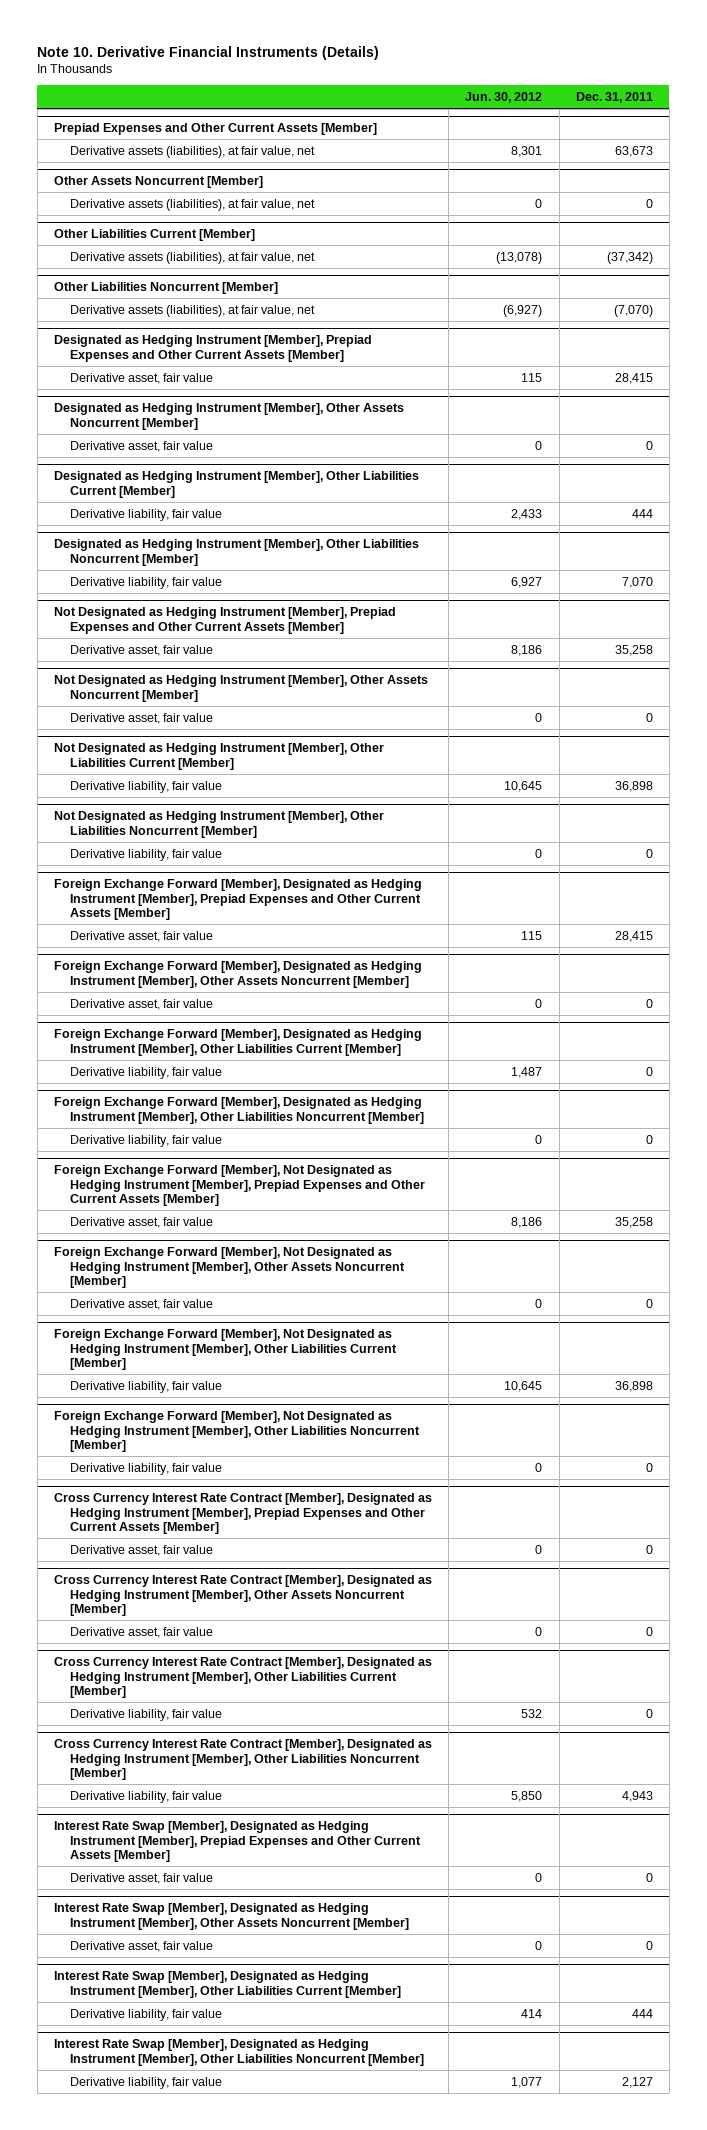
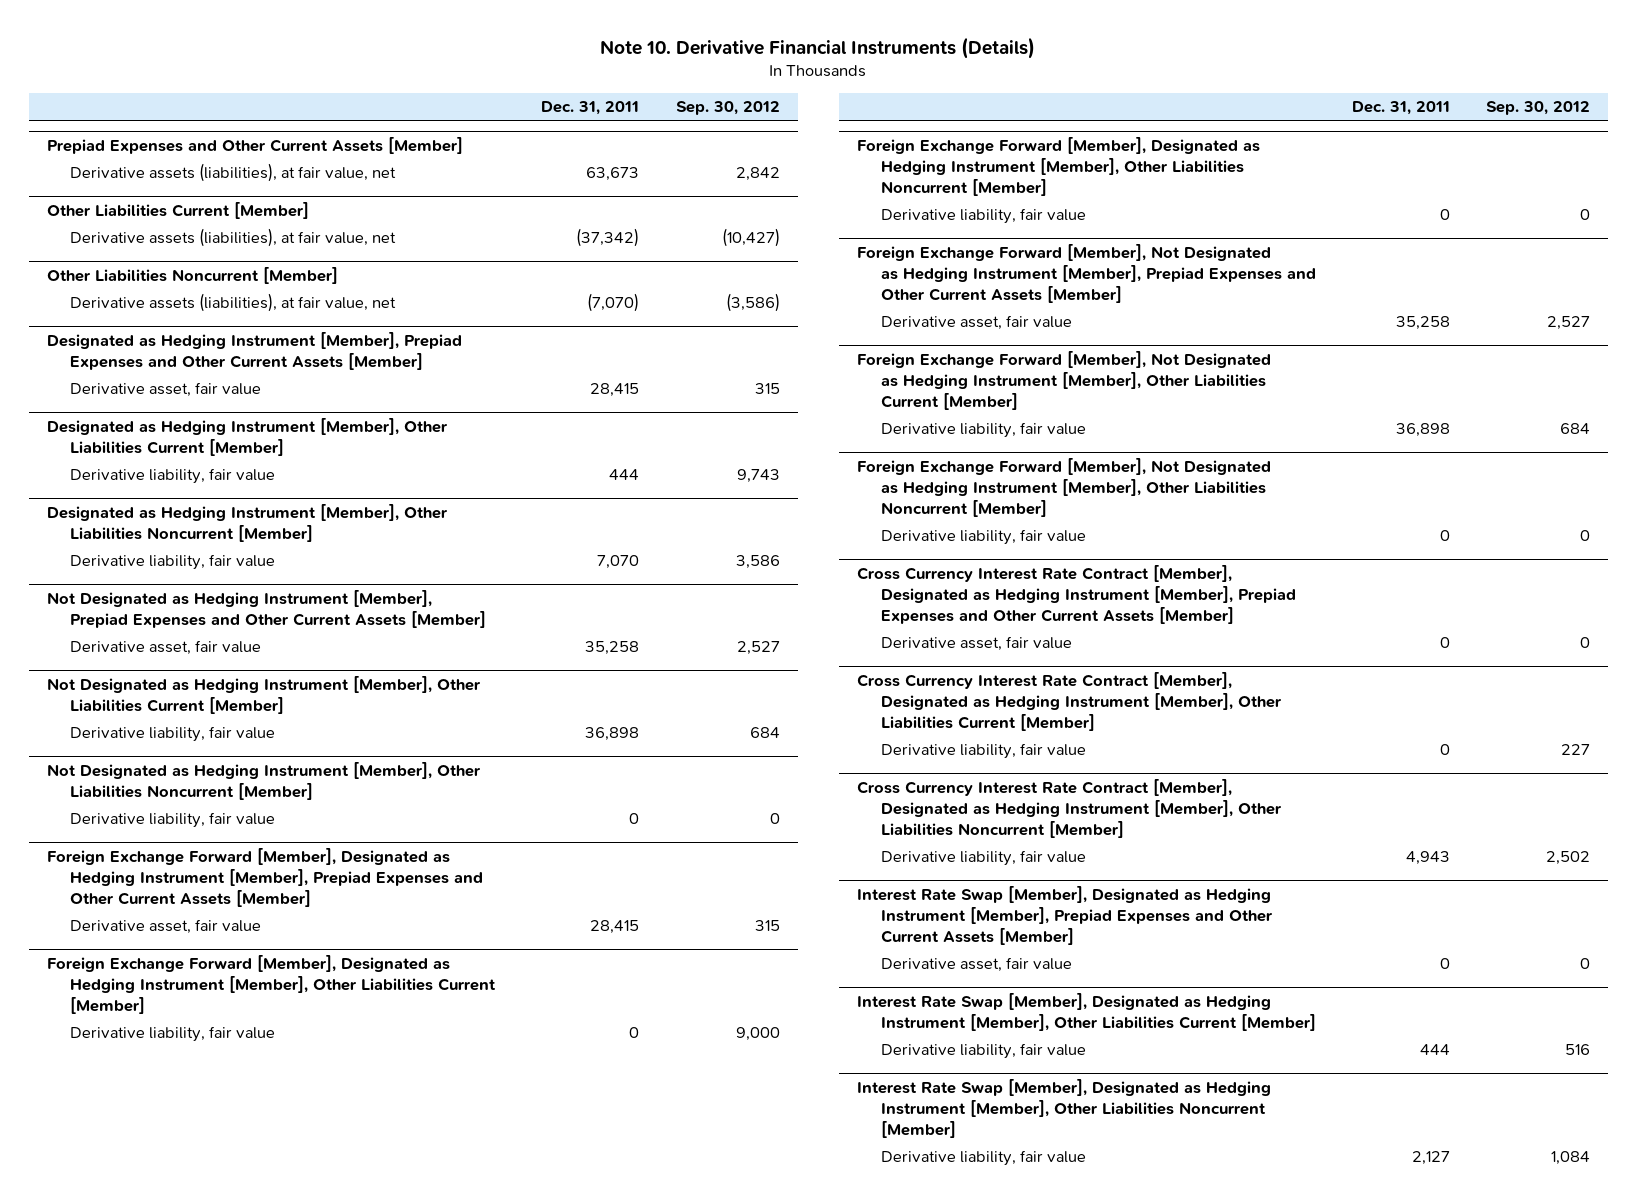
[465,92,543,104] Jun. 30, 2012 -> none
none -> [675,101,780,116] Sep. 30, 2012
[54,175,264,188] Other Assets Noncurrent [Member] -> none
[69,198,315,211] Derivative assets (liabilities), at fair value, net -> none
[54,402,405,430] Designated as Hedging Instrument [Member], Other Assets Noncurrent [Member] -> none
[69,440,213,452] Derivative asset, fair value -> none
[54,674,429,702] Not Designated as Hedging Instrument [Member], Other Assets Noncurrent [Member] -> none
[69,712,213,724] Derivative asset, fair value -> none
[54,960,423,988] Foreign Exchange Forward [Member], Designated as Hedging Instrument [Member], Other Assets Noncurrent [Member] -> none
[69,998,213,1010] Derivative asset, fair value -> none
[54,1246,405,1289] Foreign Exchange Forward [Member], Not Designated as Hedging Instrument [Member], Other Assets Noncurrent [Member] -> none
[69,1298,213,1310] Derivative asset, fair value -> none
[54,1574,433,1617] Cross Currency Interest Rate Contract [Member], Designated as Hedging Instrument [Member], Other Assets Noncurrent [Member] -> none
[69,1626,213,1638] Derivative asset, fair value -> none
[54,1902,409,1930] Interest Rate Swap [Member], Designated as Hedging Instrument [Member], Other Assets Noncurrent [Member] -> none
[69,1940,213,1952] Derivative asset, fair value -> none

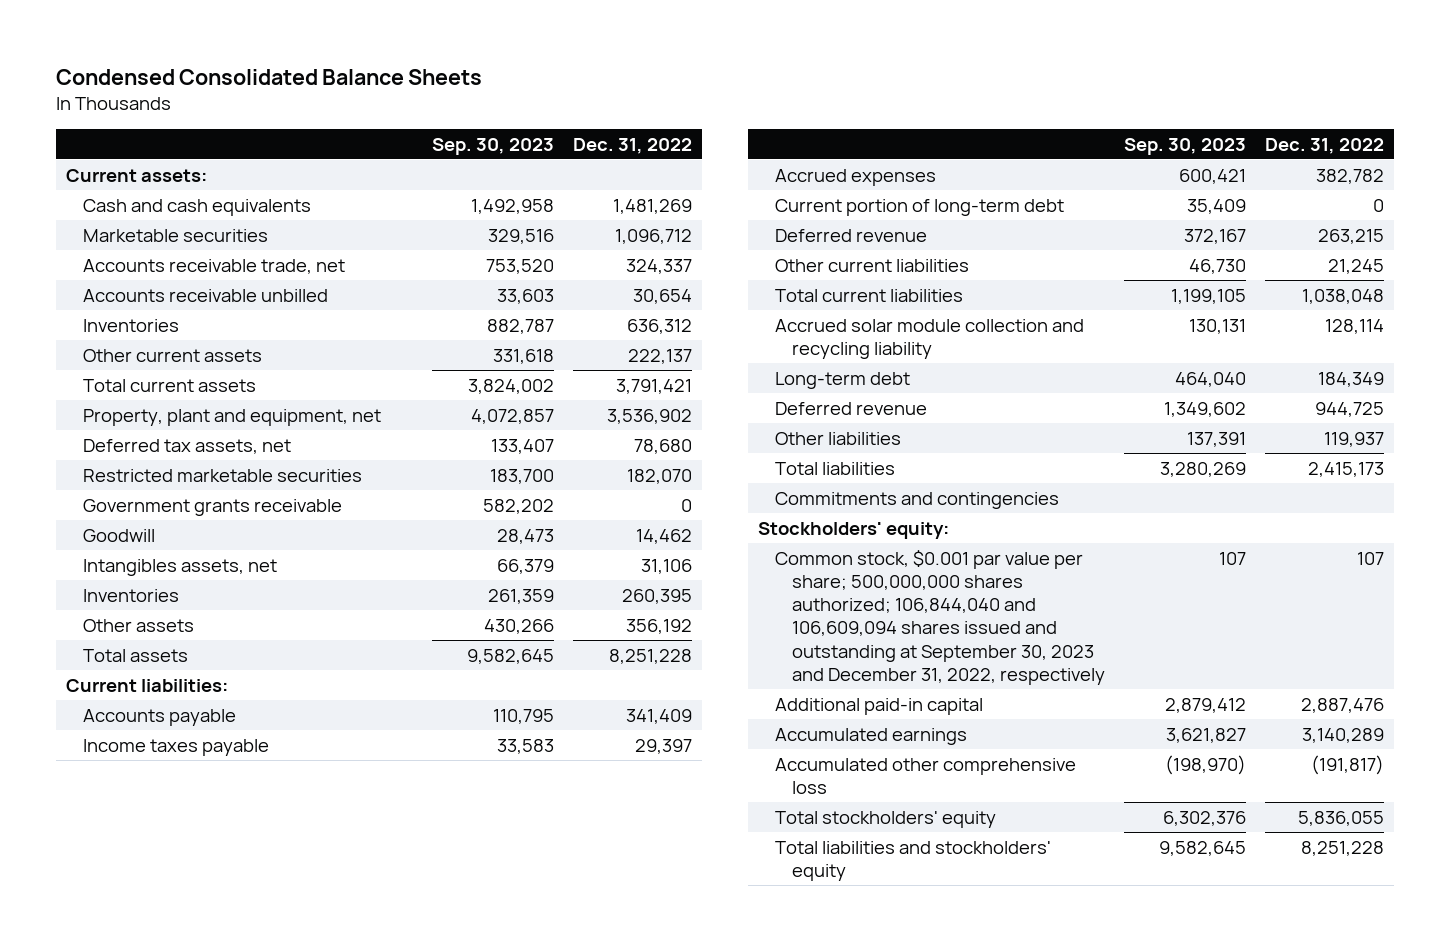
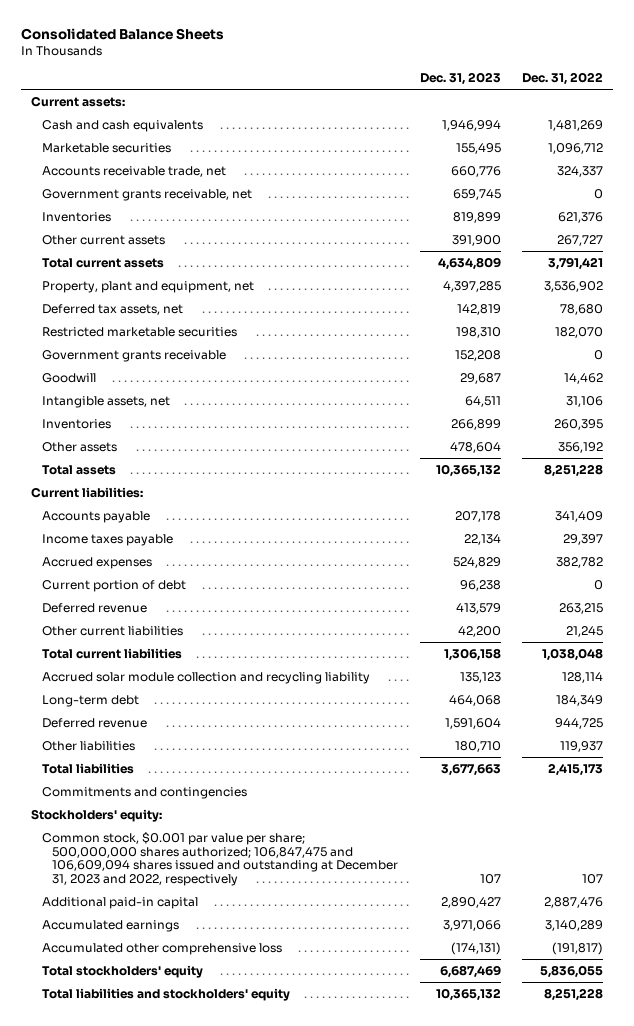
[55,68,482,85] Condensed Consolidated Balance Sheets -> [20,27,224,40] Consolidated Balance Sheets
[431,137,554,155] Sep. 30, 2023 -> none
none -> [419,72,501,86] Dec. 31, 2023
[82,288,328,302] Accounts receivable unbilled -> none
none -> [41,188,252,201] Government grants receivable, net
[626,318,692,334] 636,312 -> [557,211,603,223] 621,376
[627,348,692,364] 222,137 -> [556,234,603,246] 267,727
[82,558,277,576] Intangibles assets, net -> [41,395,170,408] Intangible assets, net
[774,198,1064,216] Current portion of long-term debt -> [41,579,186,592] Current portion of debt
[774,549,1105,685] Common stock, $0.001 par value per share; 500,000,000 shares authorized; 106,844,040 and 106,609,094 shares issued and outstanding at September 30, 2023 and December 31, 2022, respectively -> [41,831,399,887] Common stock, $0.001 par value per share; 500,000,000 shares authorized; 106,847,475 and 106,609,094 shares issued and outstanding at December 31, 2023 and 2022, respectively

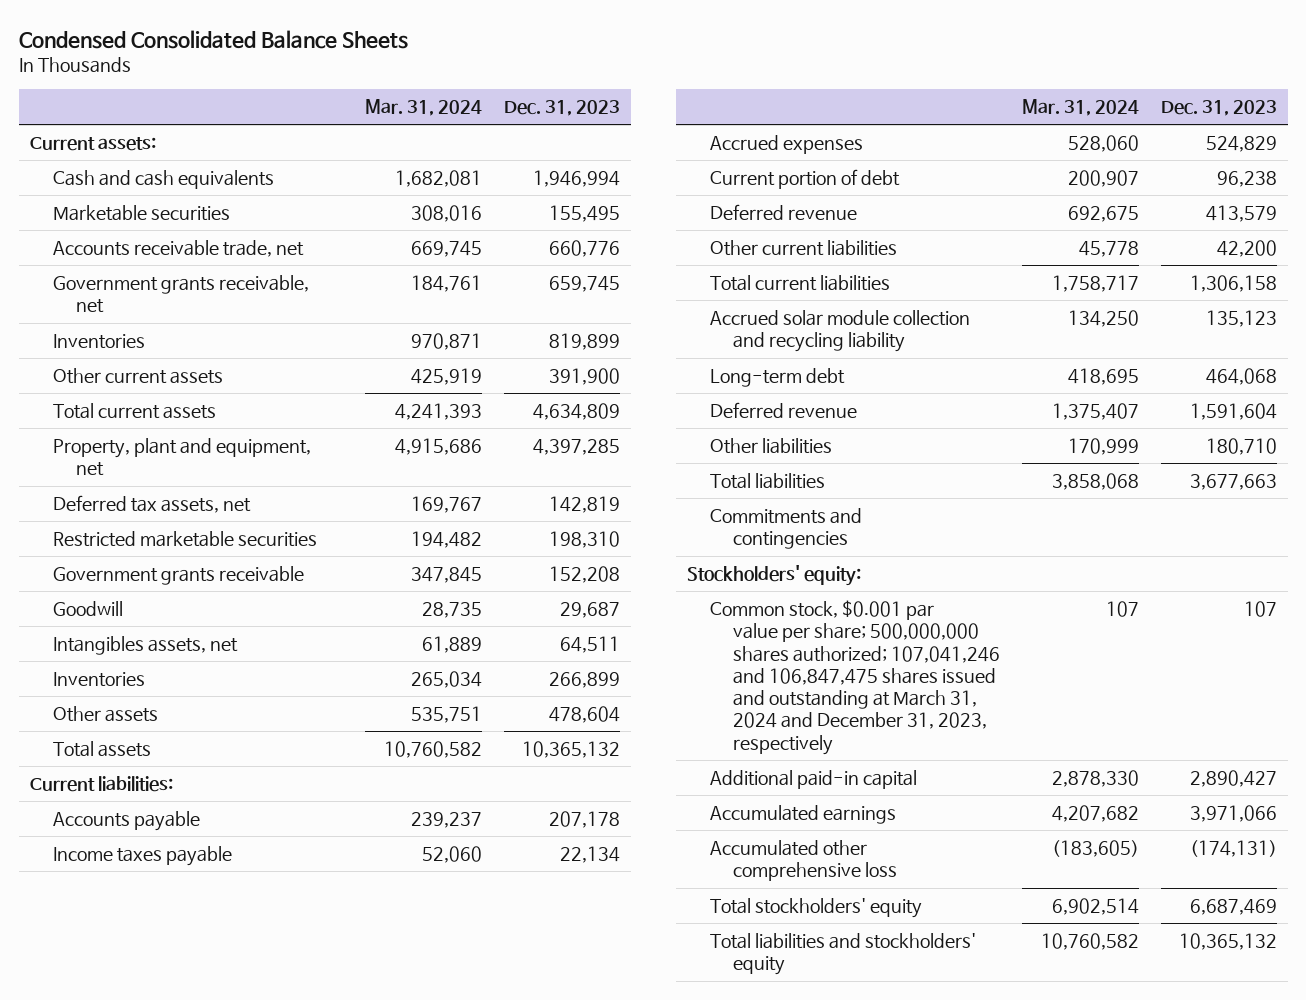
[20,27,224,40] Consolidated Balance Sheets -> [18,29,408,49] Condensed Consolidated Balance Sheets
[521,72,603,86] Dec. 31, 2022 -> none
none -> [365,99,483,117] Mar. 31, 2024
[41,395,170,408] Intangible assets, net -> [53,636,239,656] Intangibles assets, net
[41,831,399,887] Common stock, $0.001 par value per share; 500,000,000 shares authorized; 106,847,475 and 106,609,094 shares issued and outstanding at December 31, 2023 and 2022, respectively -> [709,600,1001,755] Common stock, $0.001 par value per share; 500,000,000 shares authorized; 107,041,246 and 106,847,475 shares issued and outstanding at March 31, 2024 and December 31, 2023, respectively

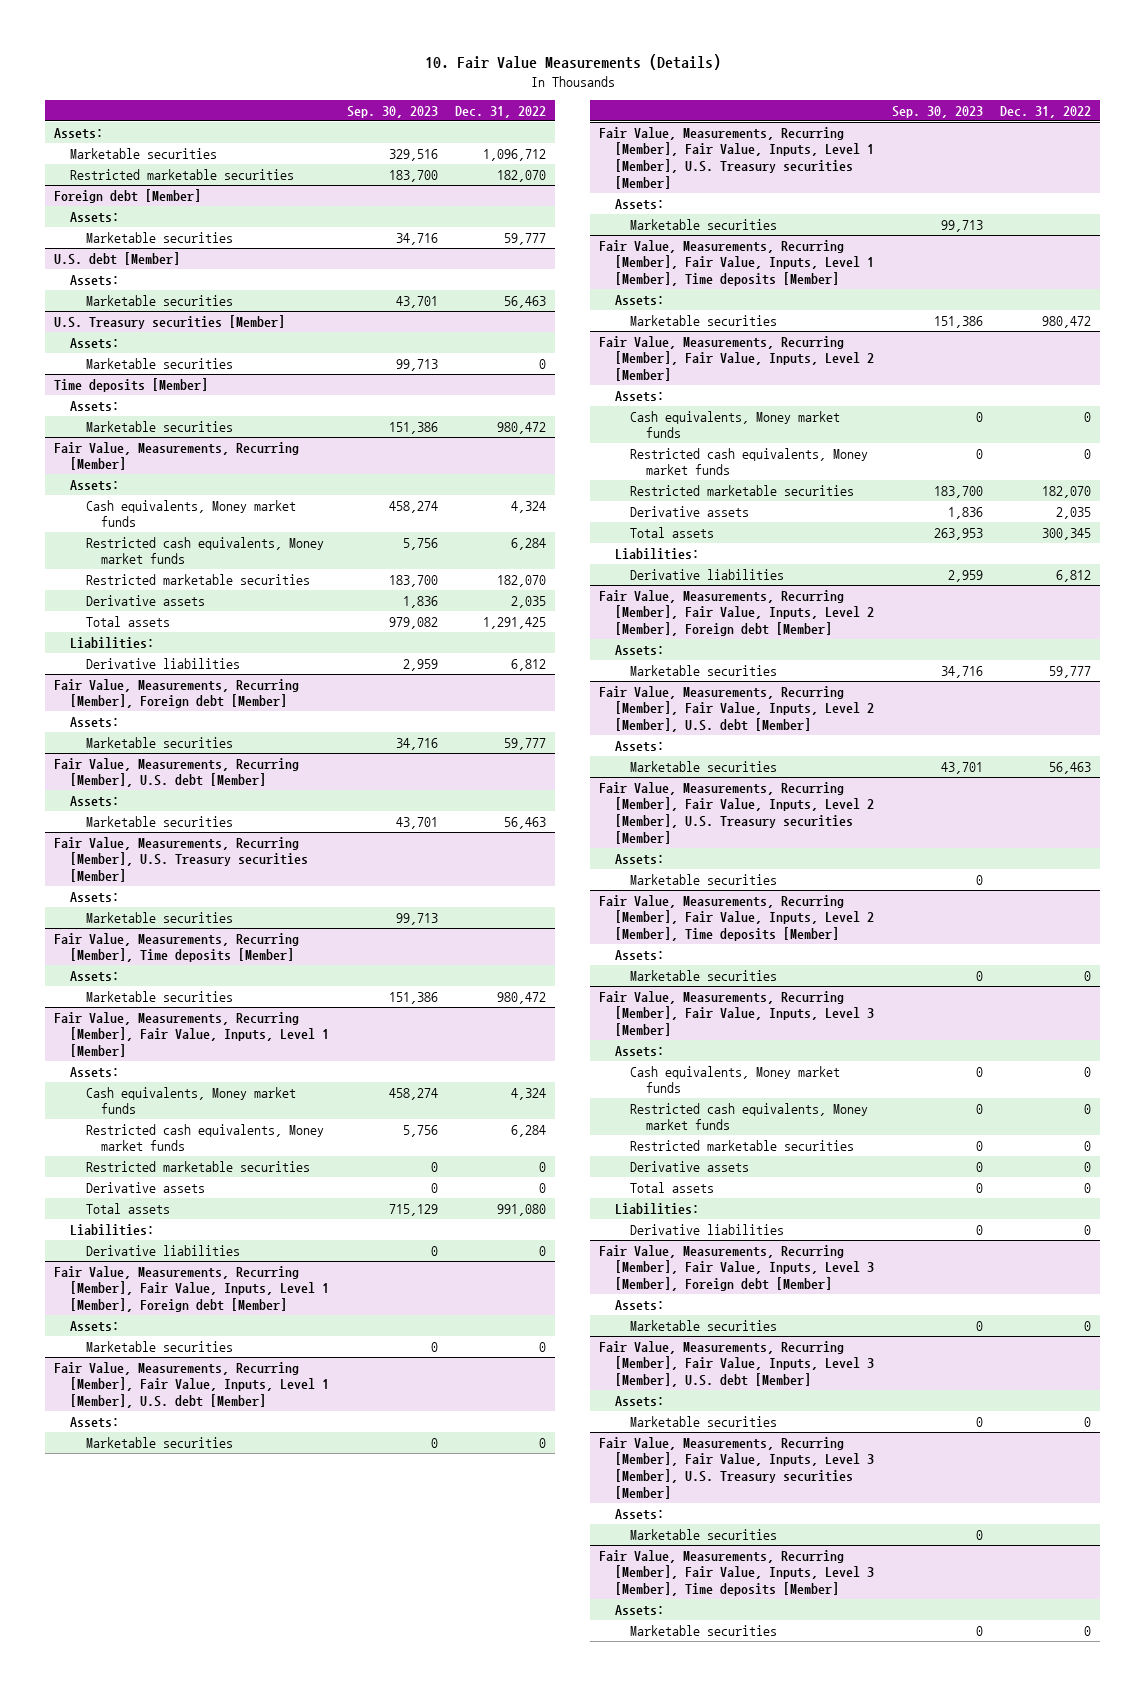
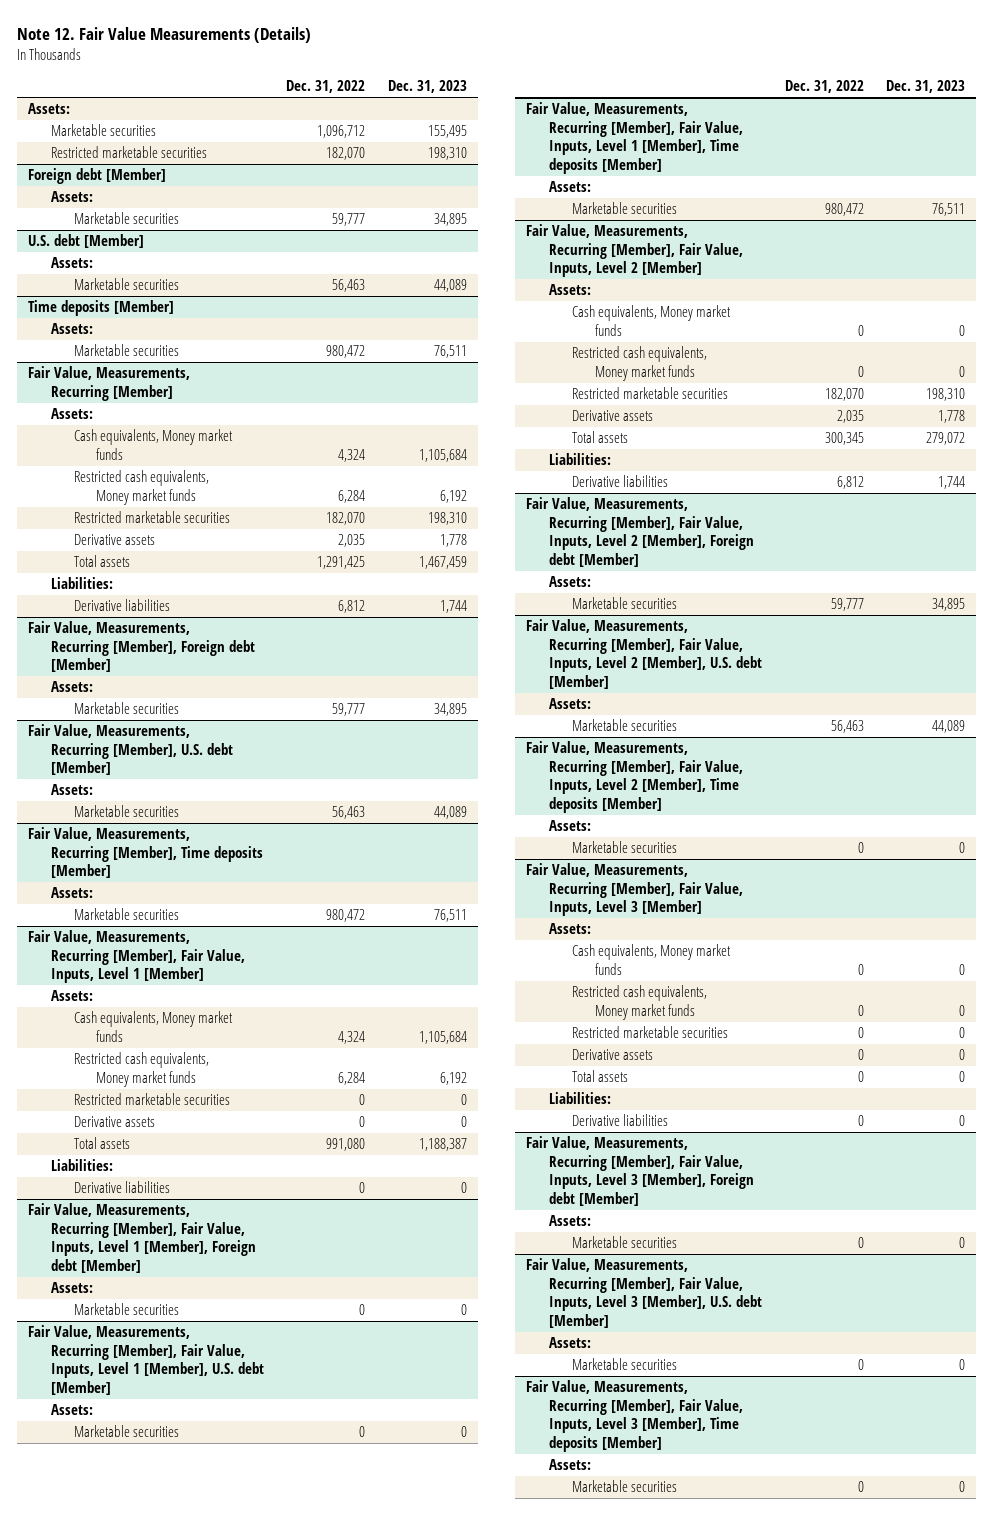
[424,54,721,71] 10. Fair Value Measurements (Details) -> [16,26,311,43] Note 12. Fair Value Measurements (Details)
[346,105,438,118] Sep. 30, 2023 -> none
none -> [387,80,467,94] Dec. 31, 2023
[54,314,286,329] U.S. Treasury securities [Member] -> none
[69,337,119,349] Assets: -> none
[85,357,233,369] Marketable securities -> none
[54,836,308,883] Fair Value, Measurements, Recurring [Member], U.S. Treasury securities [Member] -> none
[69,891,119,903] Assets: -> none
[85,911,233,923] Marketable securities -> none
[599,126,874,189] Fair Value, Measurements, Recurring [Member], Fair Value, Inputs, Level 1 [Member], U.S. Treasury securities [Member] -> none
[614,198,664,210] Assets: -> none
[630,218,778,230] Marketable securities -> none
[599,781,874,844] Fair Value, Measurements, Recurring [Member], Fair Value, Inputs, Level 2 [Member], U.S. Treasury securities [Member] -> none
[614,853,664,865] Assets: -> none
[630,873,778,885] Marketable securities -> none
[599,1436,874,1499] Fair Value, Measurements, Recurring [Member], Fair Value, Inputs, Level 3 [Member], U.S. Treasury securities [Member] -> none
[614,1508,664,1520] Assets: -> none
[630,1528,778,1540] Marketable securities -> none

